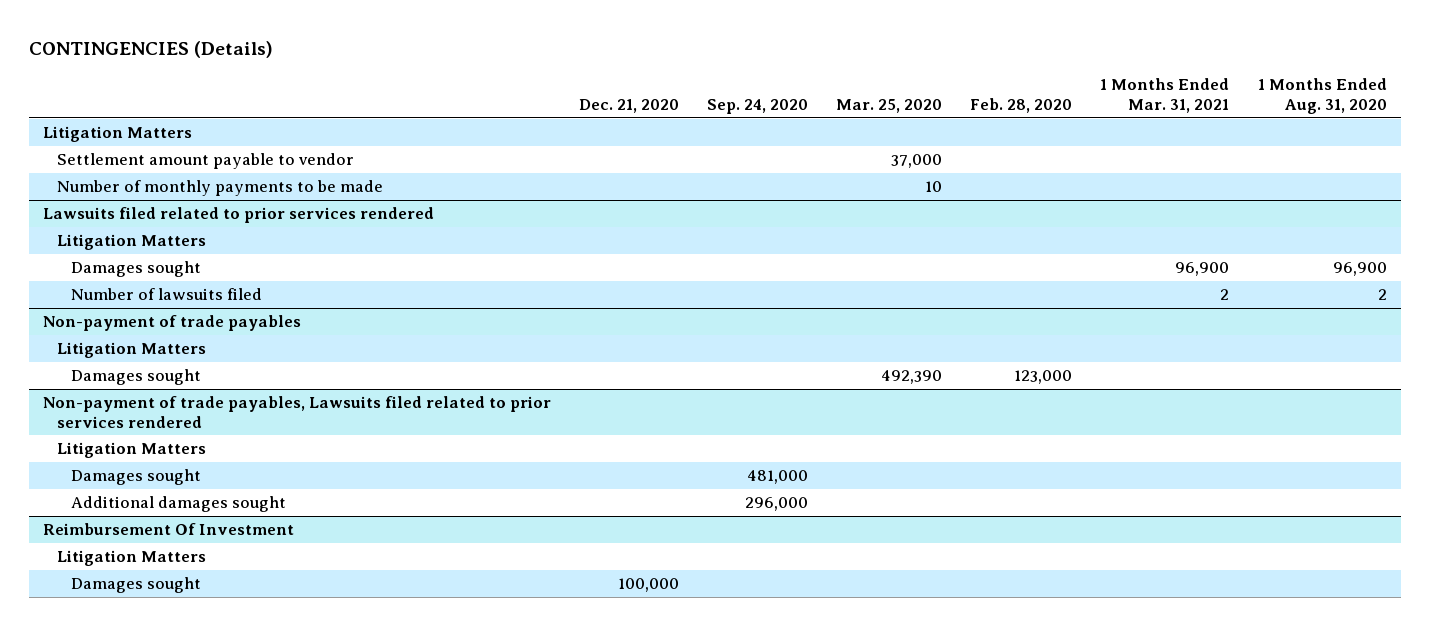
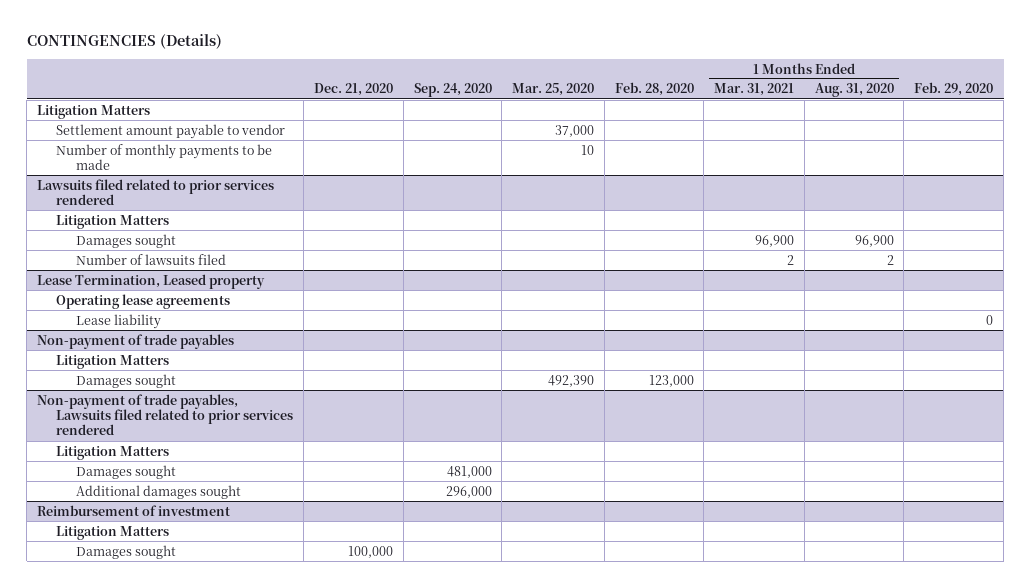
none -> [914,82,994,97] Feb. 29, 2020
none -> [37,273,266,289] Lease Termination, Leased property
none -> [56,293,231,309] Operating lease agreements
none -> [75,313,161,329] Lease liability
[42,523,294,536] Reimbursement Of Investment -> [37,504,231,516] Reimbursement of investment

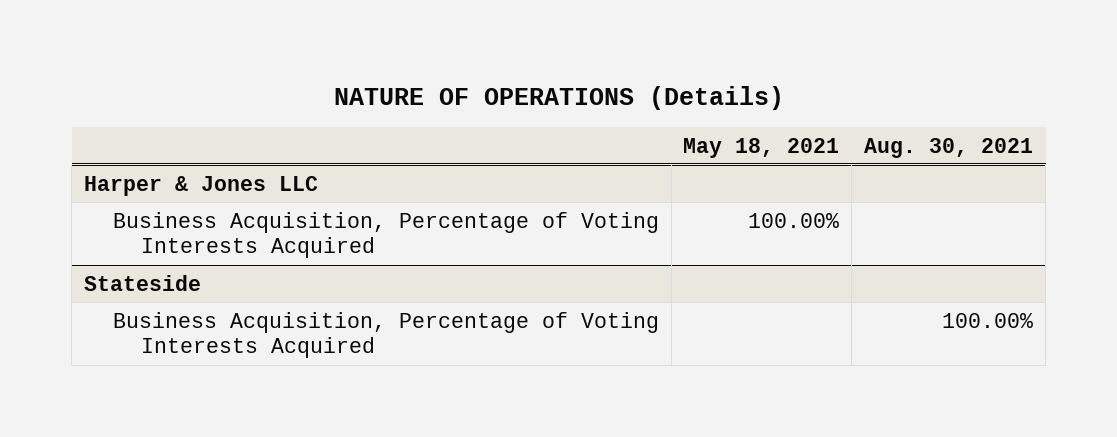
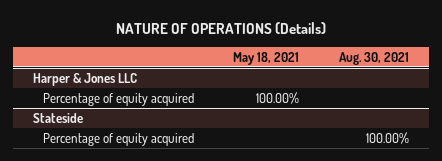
[112,211,659,259] Business Acquisition, Percentage of Voting Interests Acquired -> [42,92,194,106] Percentage of equity acquired
[112,311,659,359] Business Acquisition, Percentage of Voting Interests Acquired -> [42,132,194,146] Percentage of equity acquired

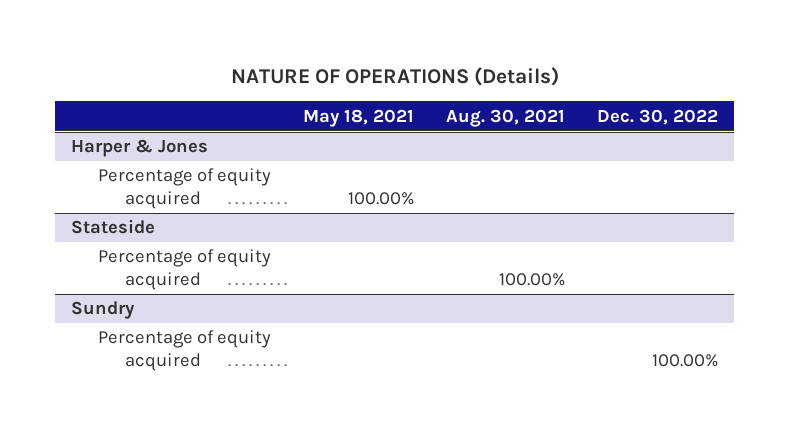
none -> [597,108,719,125] Dec. 30, 2022
[33,72,138,86] Harper & Jones LLC -> [70,139,208,158] Harper & Jones
none -> [70,301,135,320] Sundry
none -> [98,330,272,372] Percentage of equity acquired

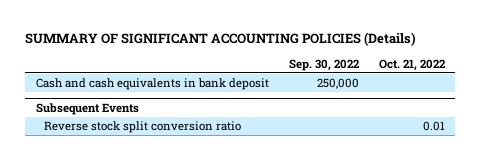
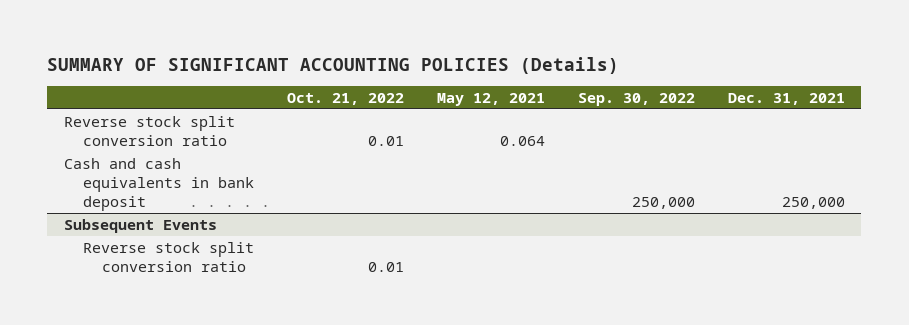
none -> [436,92,545,106] May 12, 2021
none -> [727,92,845,105] Dec. 31, 2021
none -> [63,115,235,146] Reverse stock split conversion ratio

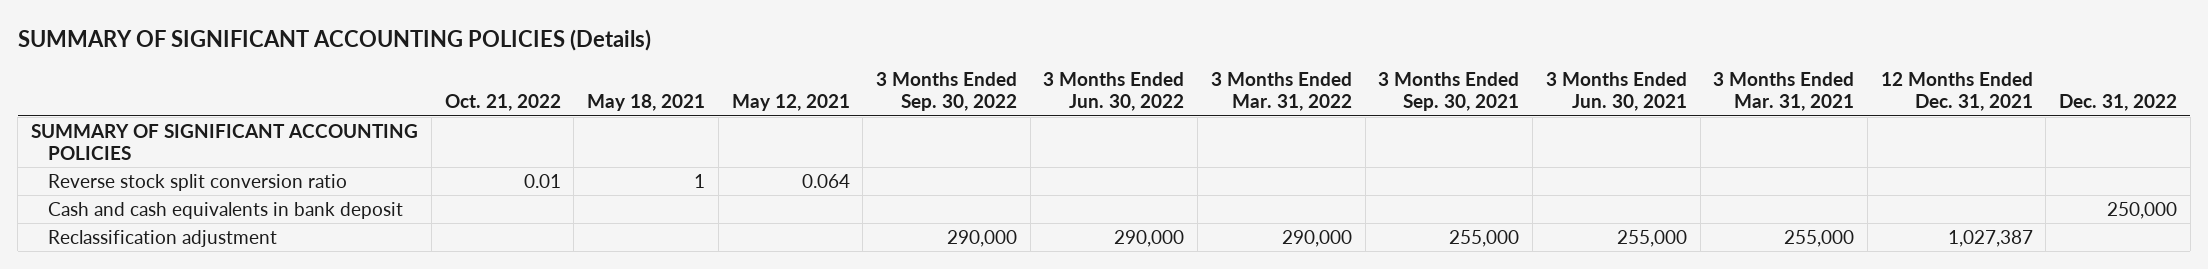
[577,92,695,106] Sep. 30, 2022 -> none
[727,92,845,105] Dec. 31, 2021 -> none
none -> [587,94,706,112] May 18, 2021
none -> [876,72,1018,112] 3 Months Ended Sep. 30, 2022
none -> [1043,72,1185,112] 3 Months Ended Jun. 30, 2022
none -> [1210,72,1352,112] 3 Months Ended Mar. 31, 2022
none -> [1378,72,1520,112] 3 Months Ended Sep. 30, 2021
none -> [1545,72,1687,112] 3 Months Ended Jun. 30, 2021
none -> [1713,72,1855,112] 3 Months Ended Mar. 31, 2021
none -> [1880,72,2033,112] 12 Months Ended Dec. 31, 2021
none -> [2059,94,2178,112] Dec. 31, 2022
none -> [31,123,419,160] SUMMARY OF SIGNIFICANT ACCOUNTING POLICIES
[63,218,217,233] Subsequent Events -> none
[82,241,254,272] Reverse stock split conversion ratio -> none
none -> [48,229,278,247] Reclassification adjustment

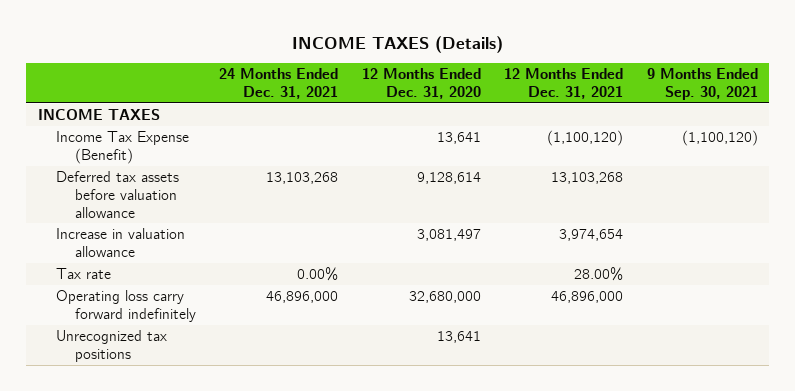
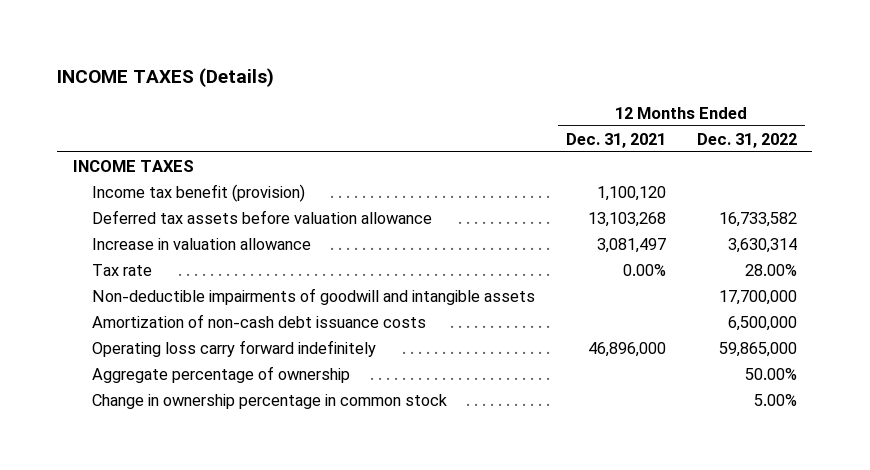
[219,68,339,100] 24 Months Ended Dec. 31, 2021 -> none
[361,68,481,100] 12 Months Ended Dec. 31, 2020 -> none
[646,68,758,101] 9 Months Ended Sep. 30, 2021 -> none
none -> [696,132,797,148] Dec. 31, 2022
[56,130,190,164] Income Tax Expense (Benefit) -> [91,183,305,202] Income tax benefit (provision)
[547,129,624,146] (1,100,120) -> [596,185,666,201] 1,100,120
[559,228,624,241] 3,974,654 -> [596,237,666,253] 3,081,497
[574,266,624,281] 28.00% -> [622,263,666,276] 0.00%
none -> [91,287,535,305] Non-deductible impairments of goodwill and intangible assets
none -> [91,313,426,328] Amortization of non-cash debt issuance costs
[56,329,168,362] Unrecognized tax positions -> none
none -> [91,365,350,383] Aggregate percentage of ownership
none -> [91,393,447,409] Change in ownership percentage in common stock

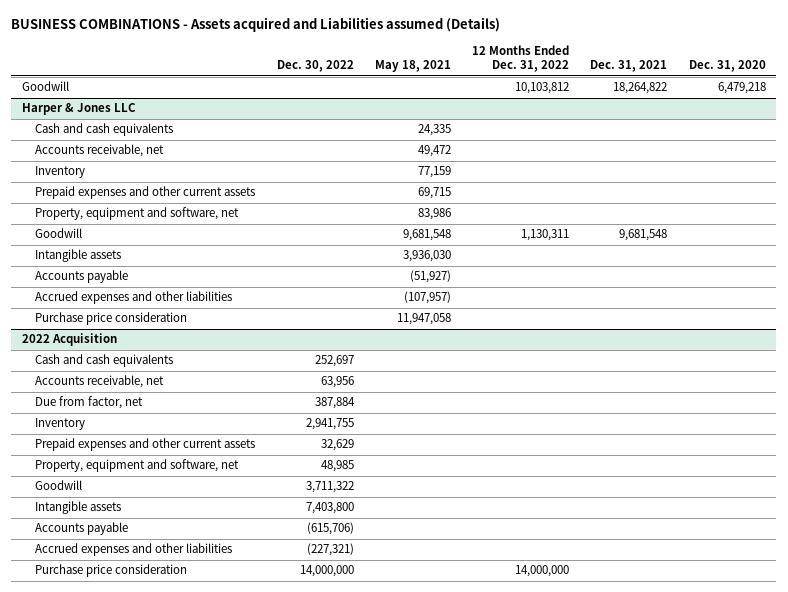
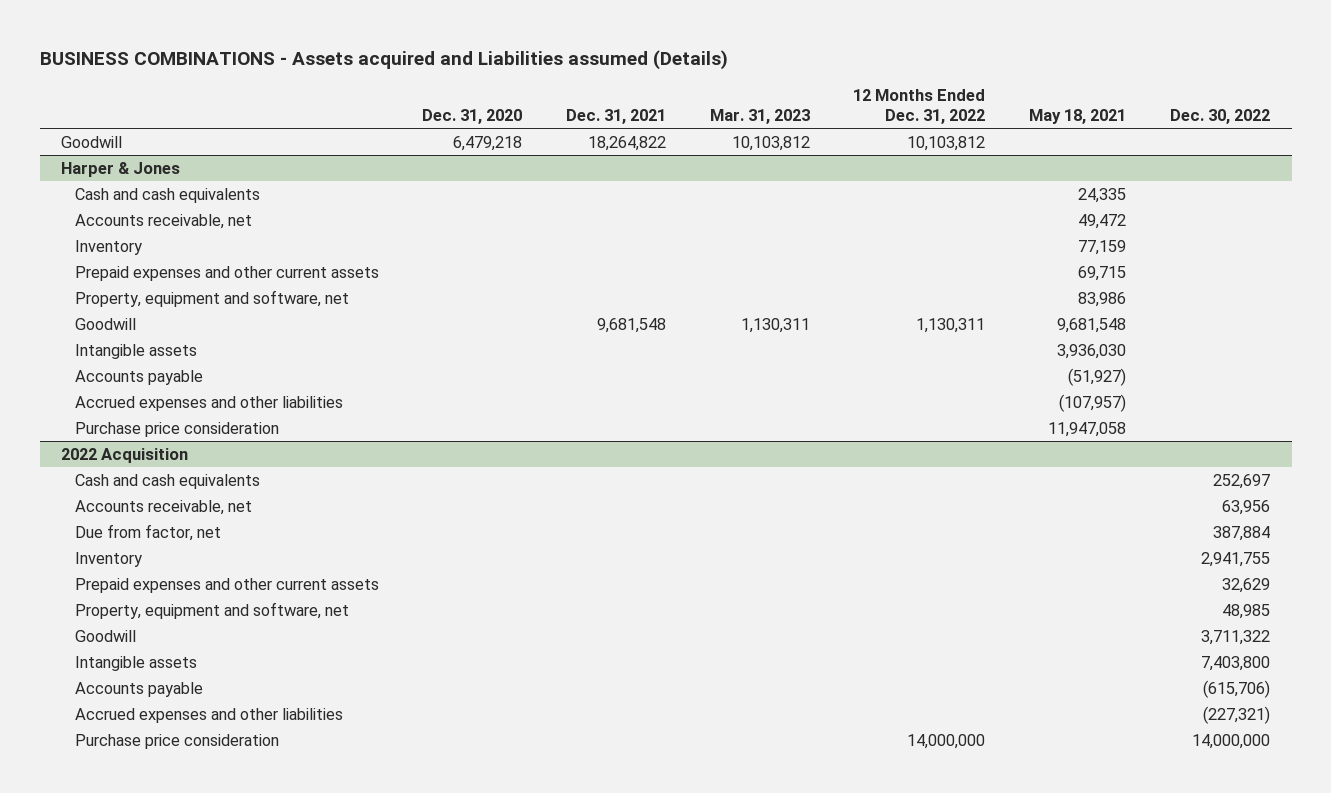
none -> [709,109,810,125] Mar. 31, 2023
[21,103,136,116] Harper & Jones LLC -> [61,161,181,177] Harper & Jones

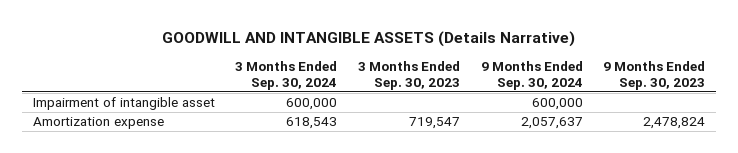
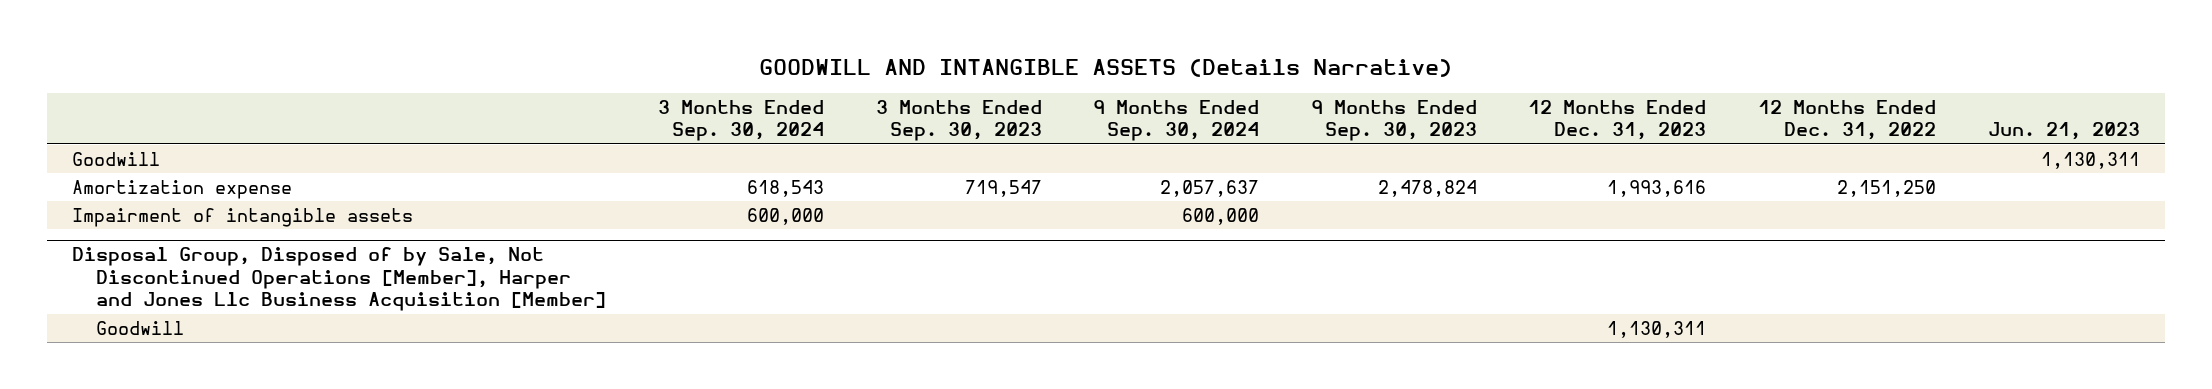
none -> [1528,99,1707,141] 12 Months Ended Dec. 31, 2023
none -> [1757,99,1936,141] 12 Months Ended Dec. 31, 2022
none -> [1987,122,2140,141] Jun. 21, 2023
[32,97,215,111] Impairment of intangible asset -> none
none -> [72,152,161,167] Goodwill
none -> [72,208,414,228] Impairment of intangible assets
none -> [72,247,607,312] Disposal Group, Disposed of by Sale, Not Discontinued Operations [Member], Harper and Jones Llc Business Acquisition [Member]
none -> [96,321,185,336] Goodwill

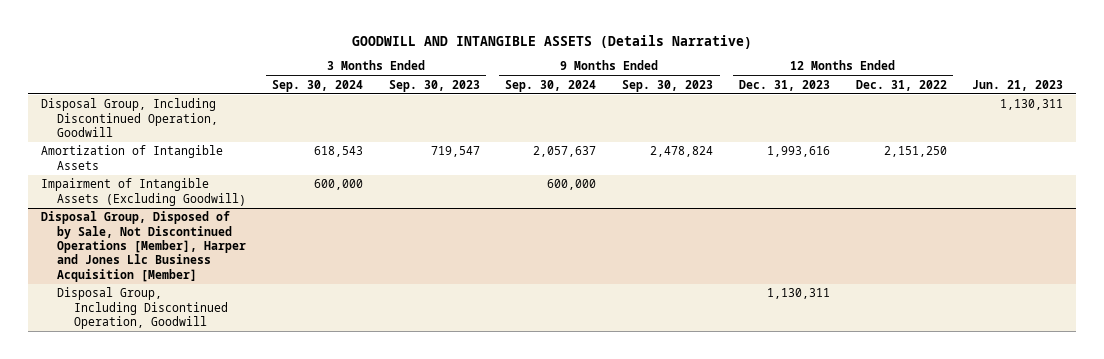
[72,152,161,167] Goodwill -> [40,98,219,137] Disposal Group, Including Discontinued Operation, Goodwill
[72,180,293,200] Amortization expense -> [40,145,223,170] Amortization of Intangible Assets
[72,208,414,228] Impairment of intangible assets -> [40,178,247,206] Impairment of Intangible Assets (Excluding Goodwill)
[96,321,185,336] Goodwill -> [57,287,228,329] Disposal Group, Including Discontinued Operation, Goodwill

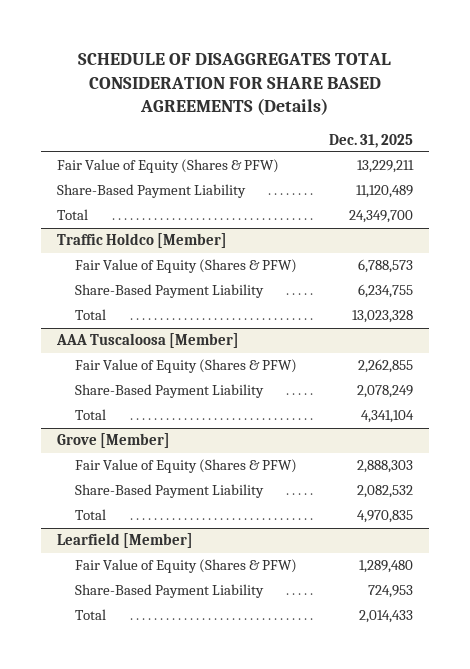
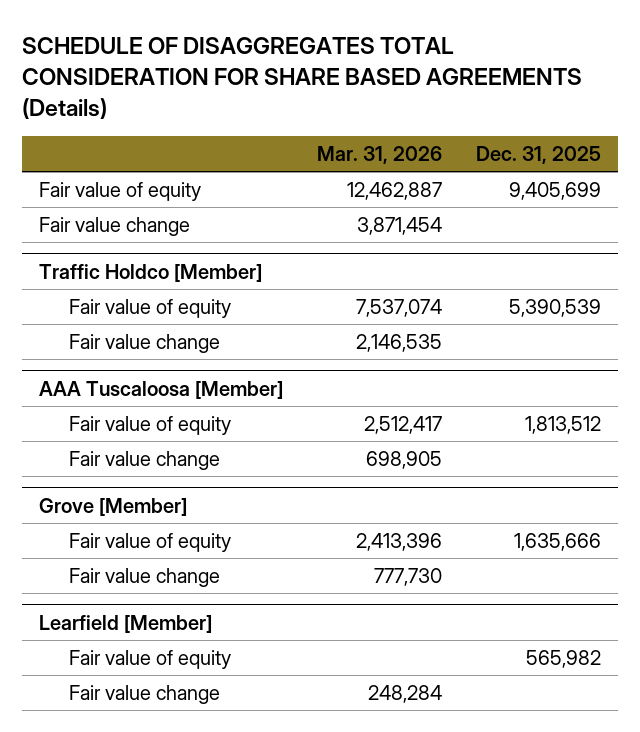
none -> [317,146,443,165] Mar. 31, 2026
[57,184,247,199] Share-Based Payment Liability -> none
[57,209,89,221] Total -> none
[57,159,280,174] Fair Value of Equity (Shares & PFW) -> [39,181,202,201] Fair value of equity
[356,160,414,174] 13,229,211 -> [508,181,601,200] 9,405,699
none -> [39,216,191,236] Fair value change
[74,284,264,299] Share-Based Payment Liability -> none
[74,309,106,321] Total -> none
[74,259,297,274] Fair Value of Equity (Shares & PFW) -> [69,298,232,318] Fair value of equity
[357,259,413,274] 6,788,573 -> [508,298,601,317] 5,390,539
none -> [69,333,221,353] Fair value change
[74,384,264,399] Share-Based Payment Liability -> none
[74,409,106,421] Total -> none
[74,359,297,374] Fair Value of Equity (Shares & PFW) -> [69,415,232,435] Fair value of equity
[357,359,413,374] 2,262,855 -> [524,415,601,434] 1,813,512
none -> [69,450,221,470] Fair value change
[74,484,264,499] Share-Based Payment Liability -> none
[74,509,106,521] Total -> none
[74,459,297,474] Fair Value of Equity (Shares & PFW) -> [69,532,232,552] Fair value of equity
[356,460,413,474] 2,888,303 -> [513,532,601,551] 1,635,666
none -> [69,567,221,587] Fair value change
[74,584,264,599] Share-Based Payment Liability -> none
[74,609,106,621] Total -> none
[74,559,297,574] Fair Value of Equity (Shares & PFW) -> [69,649,232,669] Fair value of equity
[358,560,413,574] 1,289,480 -> [525,649,601,668] 565,982
none -> [69,684,221,704] Fair value change

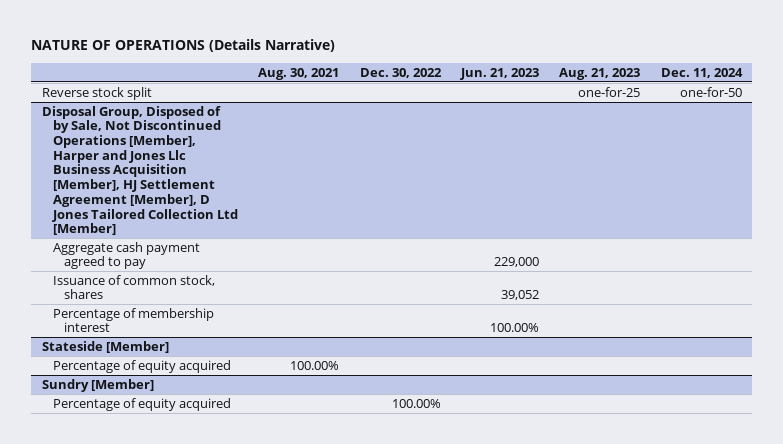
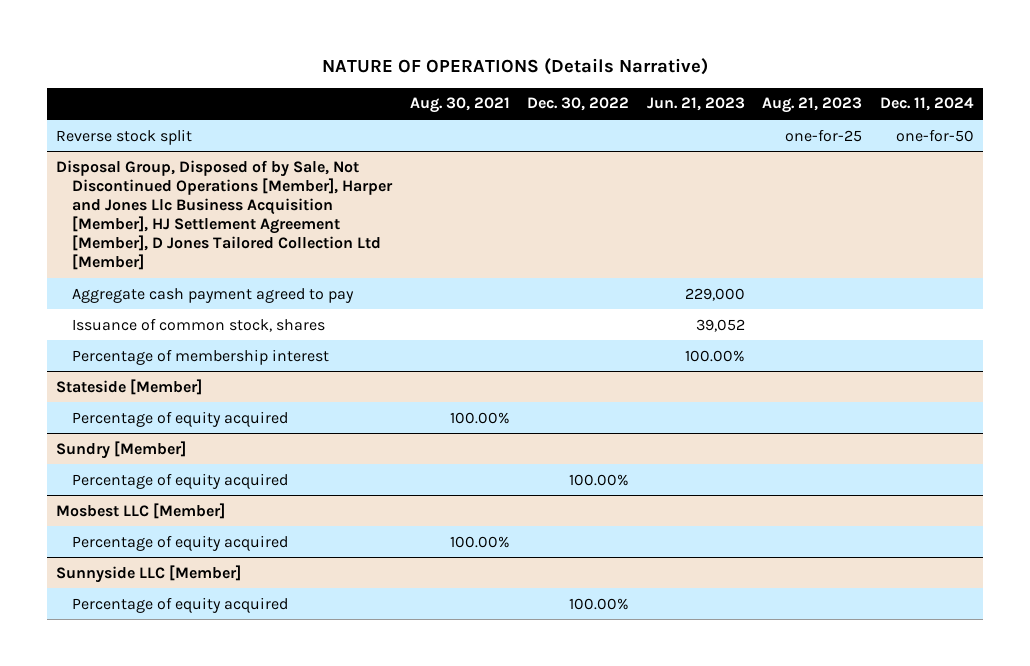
none -> [55,502,225,519] Mosbest LLC [Member]
none -> [72,534,289,551] Percentage of equity acquired
none -> [55,564,241,583] Sunnyside LLC [Member]
none -> [72,596,289,613] Percentage of equity acquired

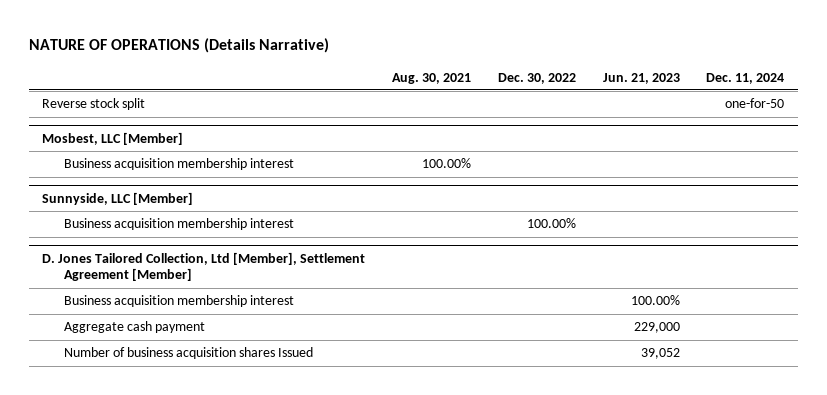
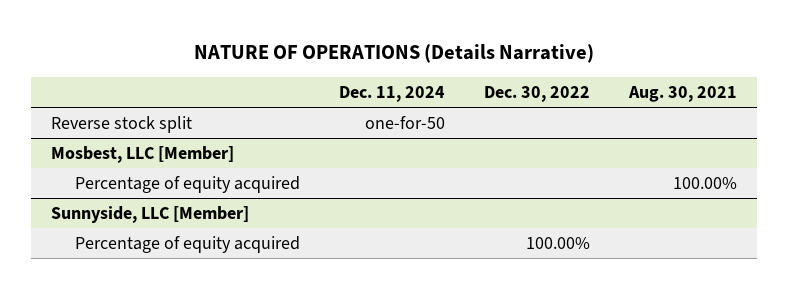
[602,72,680,84] Jun. 21, 2023 -> none
[64,158,295,171] Business acquisition membership interest -> [74,176,300,194] Percentage of equity acquired
[42,251,366,282] D. Jones Tailored Collection, Ltd [Member], Settlement Agreement [Member] -> none
[64,295,295,308] Business acquisition membership interest -> none
[64,321,206,334] Aggregate cash payment -> none
[64,347,314,360] Number of business acquisition shares Issued -> none
[64,218,295,231] Business acquisition membership interest -> [74,236,300,254] Percentage of equity acquired

